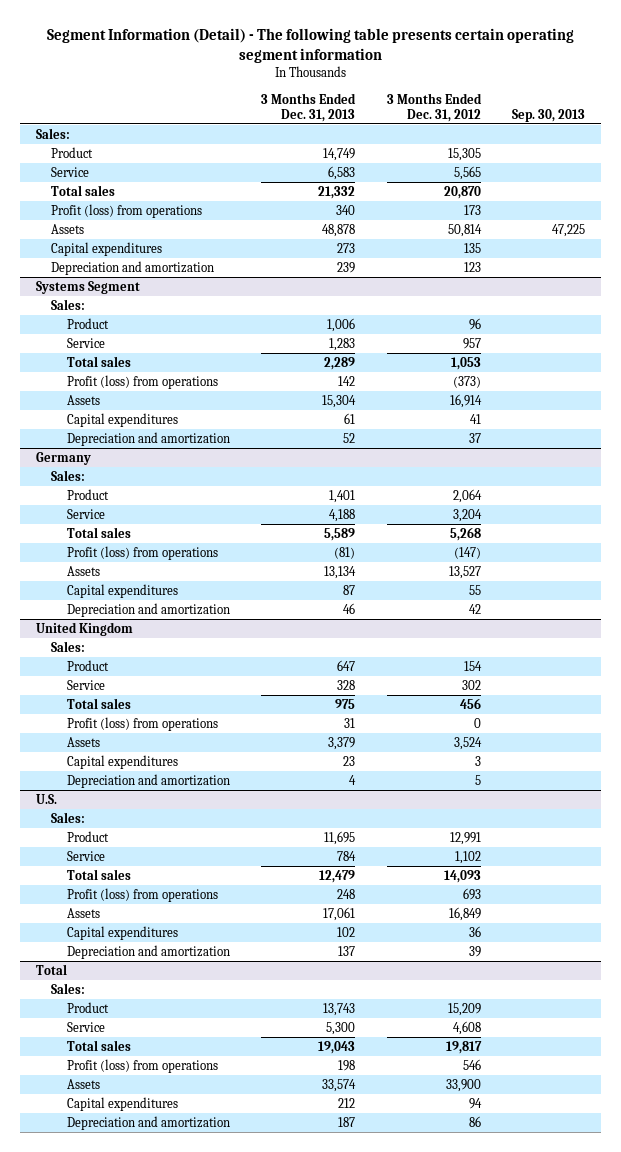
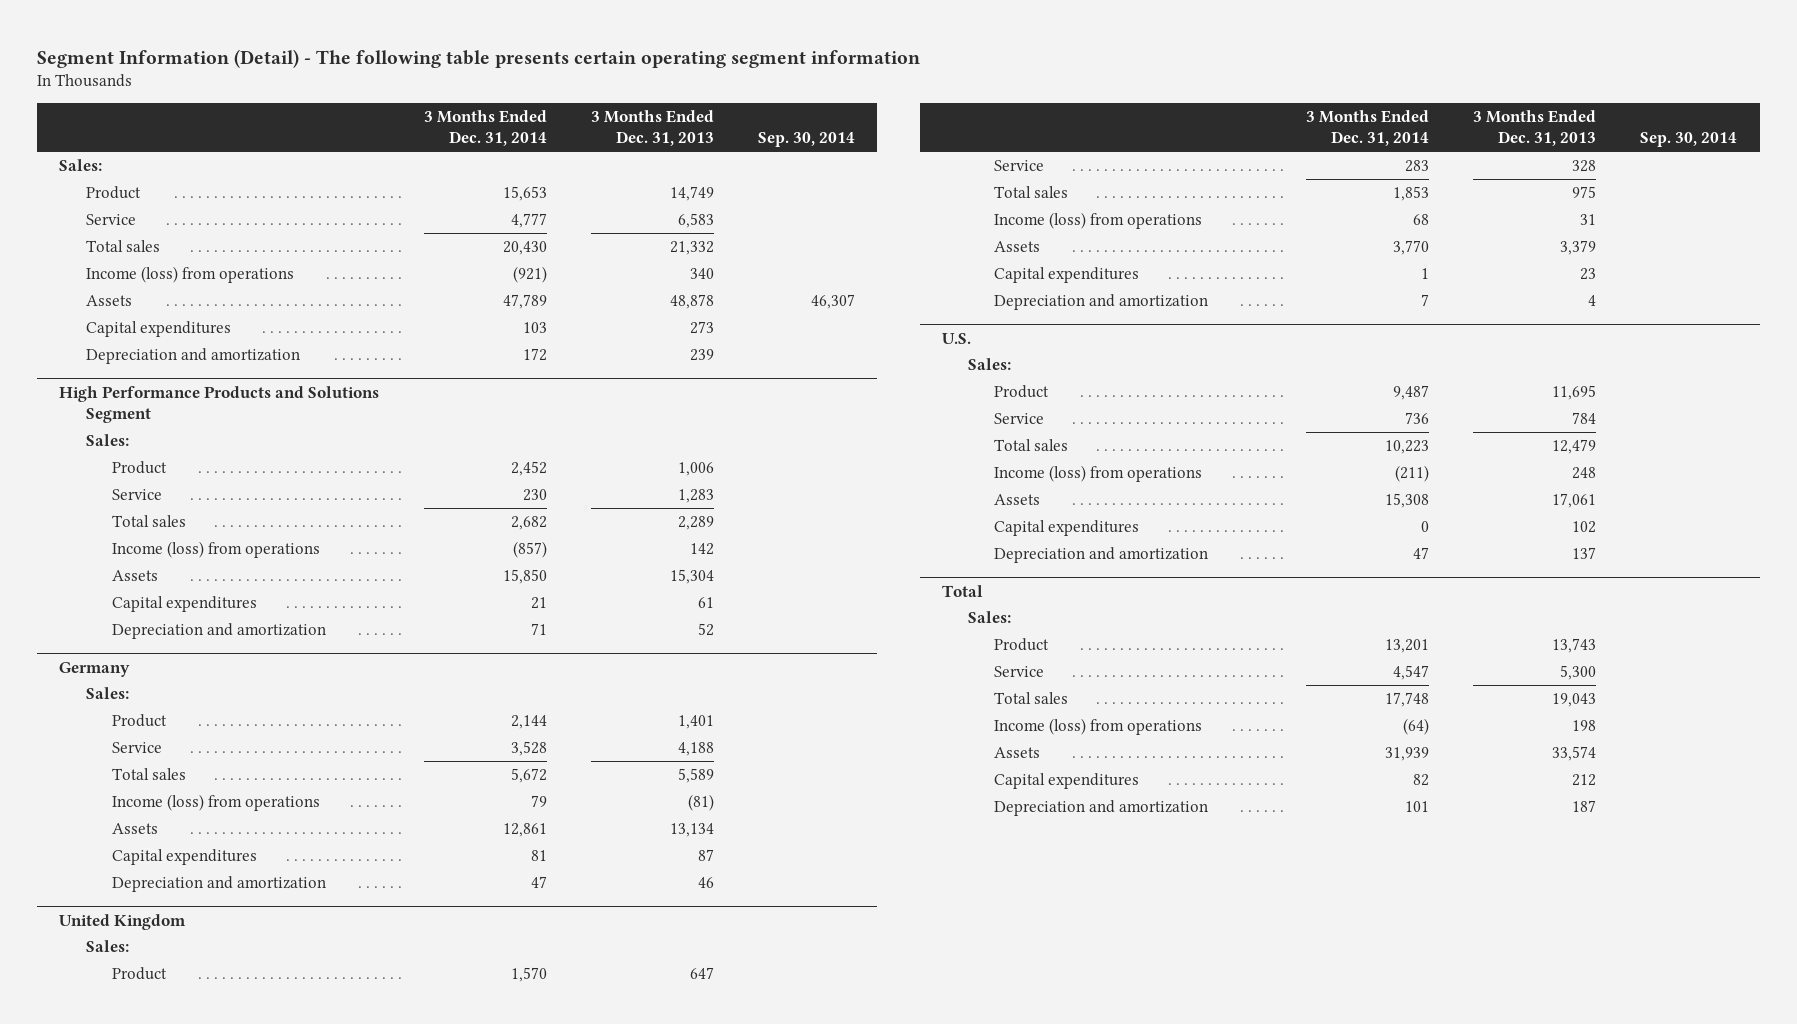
[386,92,482,122] 3 Months Ended Dec. 31, 2012 -> none
[512,108,586,122] Sep. 30, 2013 -> none
none -> [423,109,547,147] 3 Months Ended Dec. 31, 2014
none -> [758,132,856,148] Sep. 30, 2014
[51,203,203,218] Profit (loss) from operations -> [85,265,294,283] Income (loss) from operations
[35,280,140,294] Systems Segment -> none
none -> [59,385,380,423] High Performance Products and Solutions Segment
[67,374,219,389] Profit (loss) from operations -> [111,540,320,558] Income (loss) from operations
[67,545,219,560] Profit (loss) from operations -> [111,793,320,811] Income (loss) from operations
[67,716,219,731] Profit (loss) from operations -> [994,211,1203,229] Income (loss) from operations
[67,887,219,902] Profit (loss) from operations -> [994,464,1203,482] Income (loss) from operations
[67,1058,219,1073] Profit (loss) from operations -> [994,717,1203,735] Income (loss) from operations

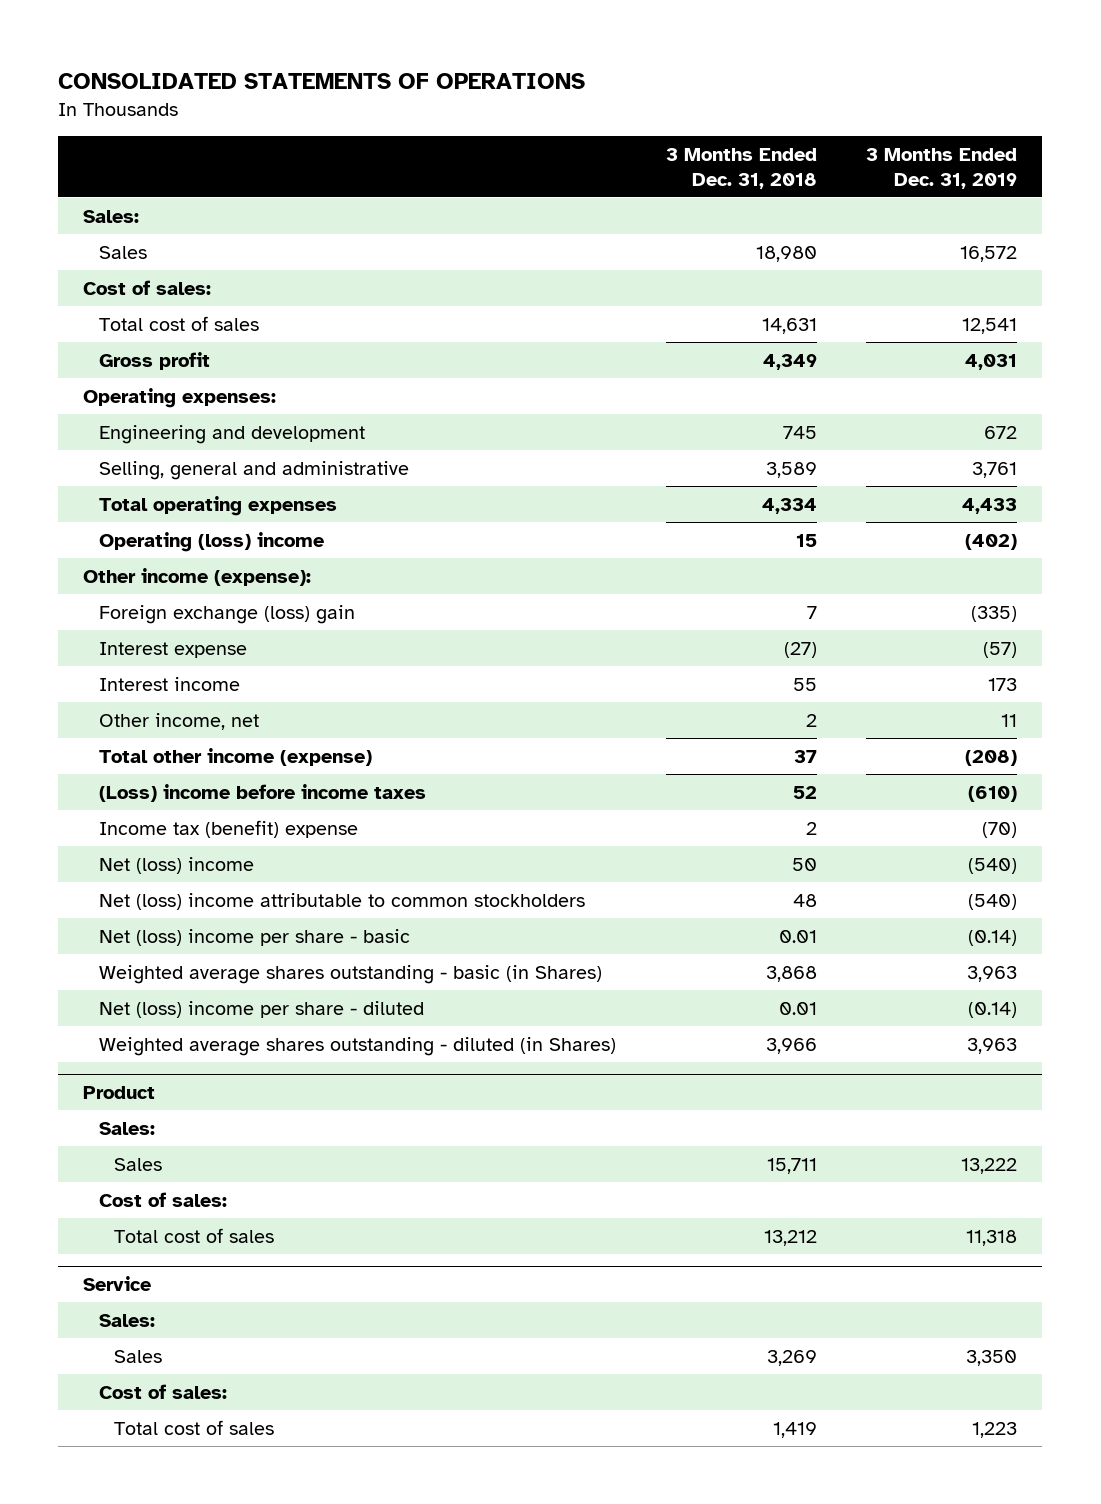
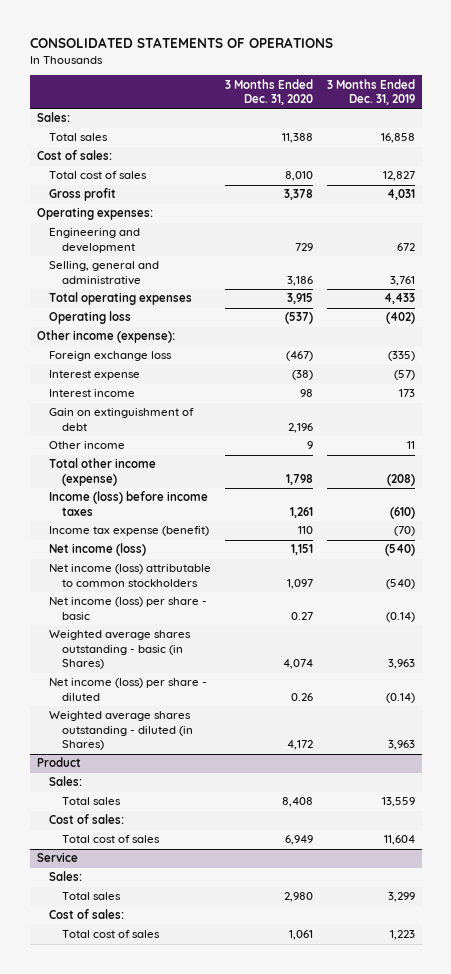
[665,148,817,189] 3 Months Ended Dec. 31, 2018 -> none
none -> [224,78,313,106] 3 Months Ended Dec. 31, 2020
[98,245,147,259] Sales -> [49,133,109,142] Total sales
[960,245,1018,262] 16,572 -> [380,133,415,144] 16,858
[962,317,1018,334] 12,541 -> [382,171,415,182] 12,827
[98,531,324,552] Operating (loss) income -> [49,311,132,325] Operating loss
[98,604,355,624] Foreign exchange (loss) gain -> [49,351,173,362] Foreign exchange loss
none -> [49,408,195,431] Gain on extinguishment of debt
[98,712,259,730] Other income, net -> [49,441,126,450] Other income
[98,783,426,802] (Loss) income before income taxes -> [49,491,209,516] Income (loss) before income taxes
[98,819,358,838] Income tax (benefit) expense -> [49,526,210,537] Income tax expense (benefit)
[98,856,254,874] Net (loss) income -> [49,543,147,557] Net income (loss)
[98,892,585,910] Net (loss) income attributable to common stockholders -> [49,564,212,587] Net income (loss) attributable to common stockholders
[98,928,410,946] Net (loss) income per share - basic -> [49,597,208,620] Net income (loss) per share - basic
[98,1000,424,1018] Net (loss) income per share - diluted -> [49,678,208,701] Net income (loss) per share - diluted
[114,1157,163,1171] Sales -> [61,797,121,806] Total sales
[961,1157,1018,1174] 13,222 -> [381,797,415,808] 13,559
[966,1229,1018,1246] 11,318 -> [383,835,415,846] 11,604
[114,1349,163,1363] Sales -> [61,892,121,901] Total sales
[966,1349,1018,1366] 3,350 -> [387,892,415,903] 3,299

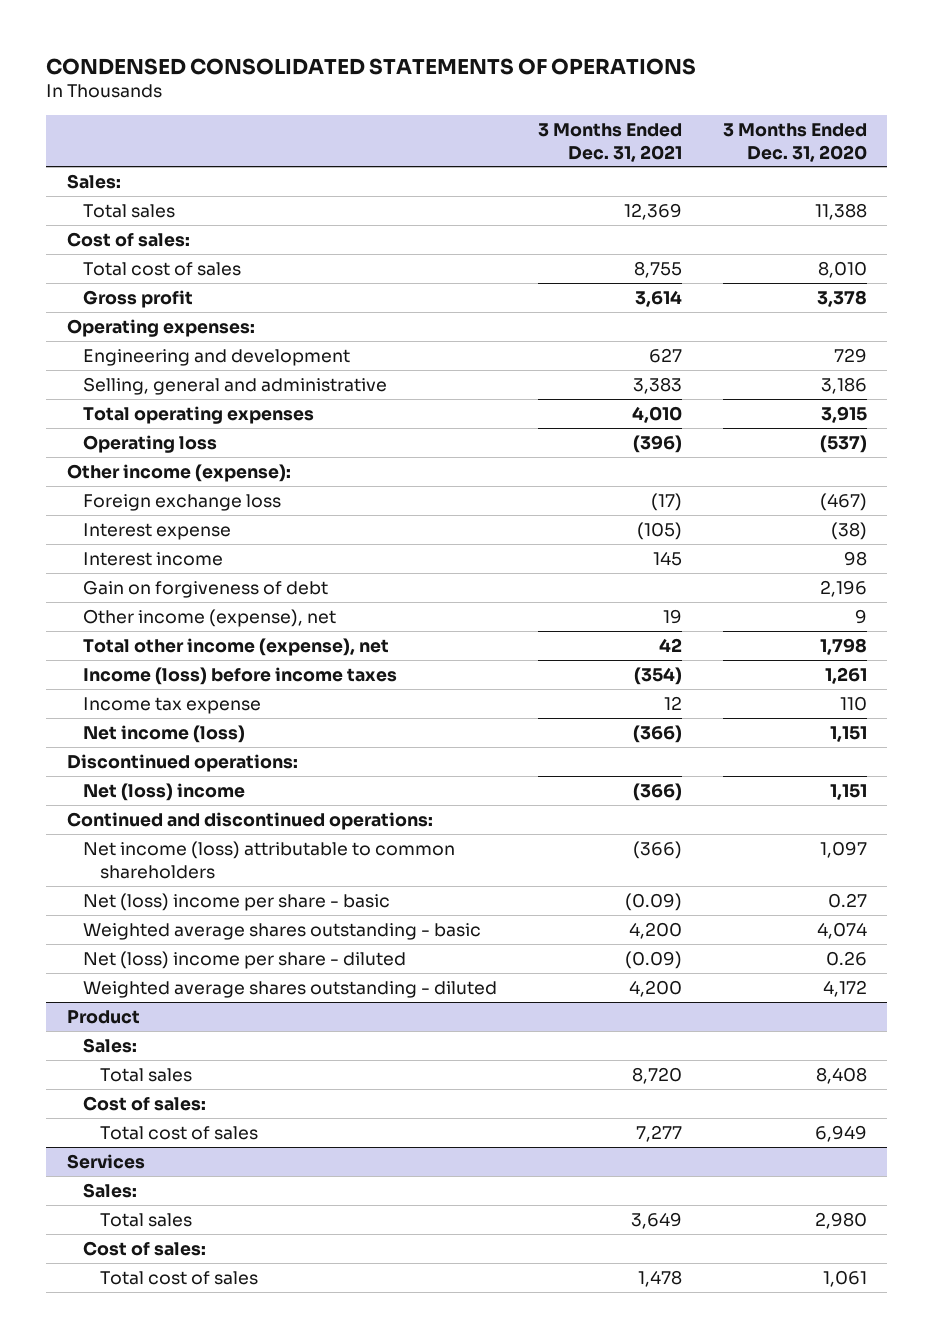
[29,36,333,48] CONSOLIDATED STATEMENTS OF OPERATIONS -> [46,57,697,75] CONDENSED CONSOLIDATED STATEMENTS OF OPERATIONS
[326,78,415,106] 3 Months Ended Dec. 31, 2019 -> none
none -> [537,122,682,162] 3 Months Ended Dec. 31, 2021
[49,408,195,431] Gain on extinguishment of debt -> [83,579,329,598] Gain on forgiveness of debt
[49,441,126,450] Other income -> [83,608,337,627] Other income (expense), net
[49,458,157,486] Total other income (expense) -> [83,637,390,656] Total other income (expense), net
[49,526,210,537] Income tax expense (benefit) -> [83,696,262,714] Income tax expense
none -> [66,753,298,772] Discontinued operations:
none -> [83,782,246,801] Net (loss) income
none -> [66,811,433,830] Continued and discontinued operations:
[49,564,212,587] Net income (loss) attributable to common stockholders -> [83,840,456,879] Net income (loss) attributable to common shareholders
[49,597,208,620] Net income (loss) per share - basic -> [83,892,391,911] Net (loss) income per share - basic
[49,630,192,670] Weighted average shares outstanding - basic (in Shares) -> [83,922,482,940] Weighted average shares outstanding - basic
[49,678,208,701] Net income (loss) per share - diluted -> [83,950,407,969] Net (loss) income per share - diluted
[49,711,193,751] Weighted average shares outstanding - diluted (in Shares) -> [83,980,498,998] Weighted average shares outstanding - diluted
[36,852,78,863] Service -> [66,1153,145,1169] Services

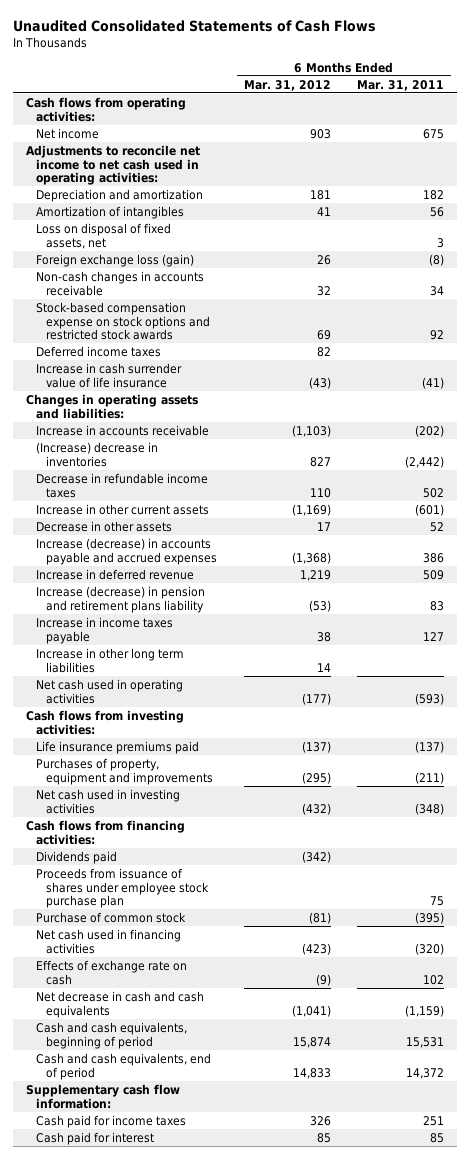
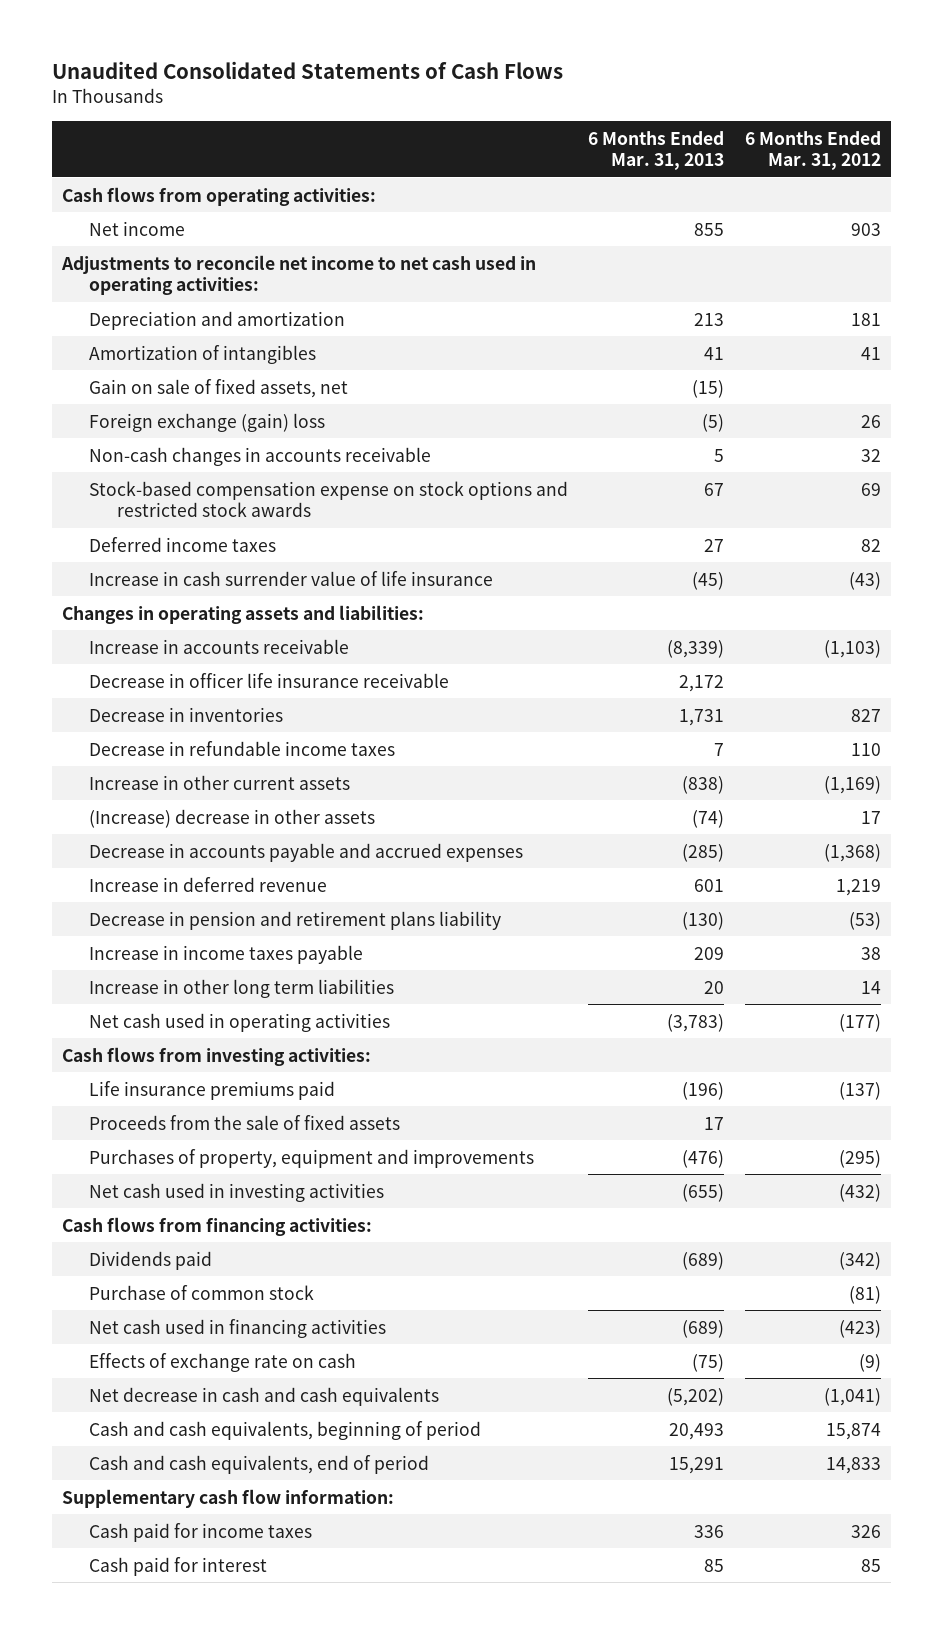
[357,79,445,91] Mar. 31, 2011 -> none
none -> [588,130,725,170] 6 Months Ended Mar. 31, 2013
[36,222,172,249] Loss on disposal of fixed assets, net -> [89,378,349,398] Gain on sale of fixed assets, net
[36,253,195,267] Foreign exchange loss (gain) -> [89,412,326,432] Foreign exchange (gain) loss
none -> [89,672,450,688] Decrease in officer life insurance receivable
[36,441,159,467] (Increase) decrease in inventories -> [89,706,284,722] Decrease in inventories
[36,520,173,532] Decrease in other assets -> [89,808,376,828] (Increase) decrease in other assets
[36,537,218,565] Increase (decrease) in accounts payable and accrued expenses -> [89,842,524,862] Decrease in accounts payable and accrued expenses
[36,585,206,613] Increase (decrease) in pension and retirement plans liability -> [89,910,502,930] Decrease in pension and retirement plans liability
none -> [89,1114,401,1130] Proceeds from the sale of fixed assets
[36,867,210,909] Proceeds from issuance of shares under employee stock purchase plan -> none

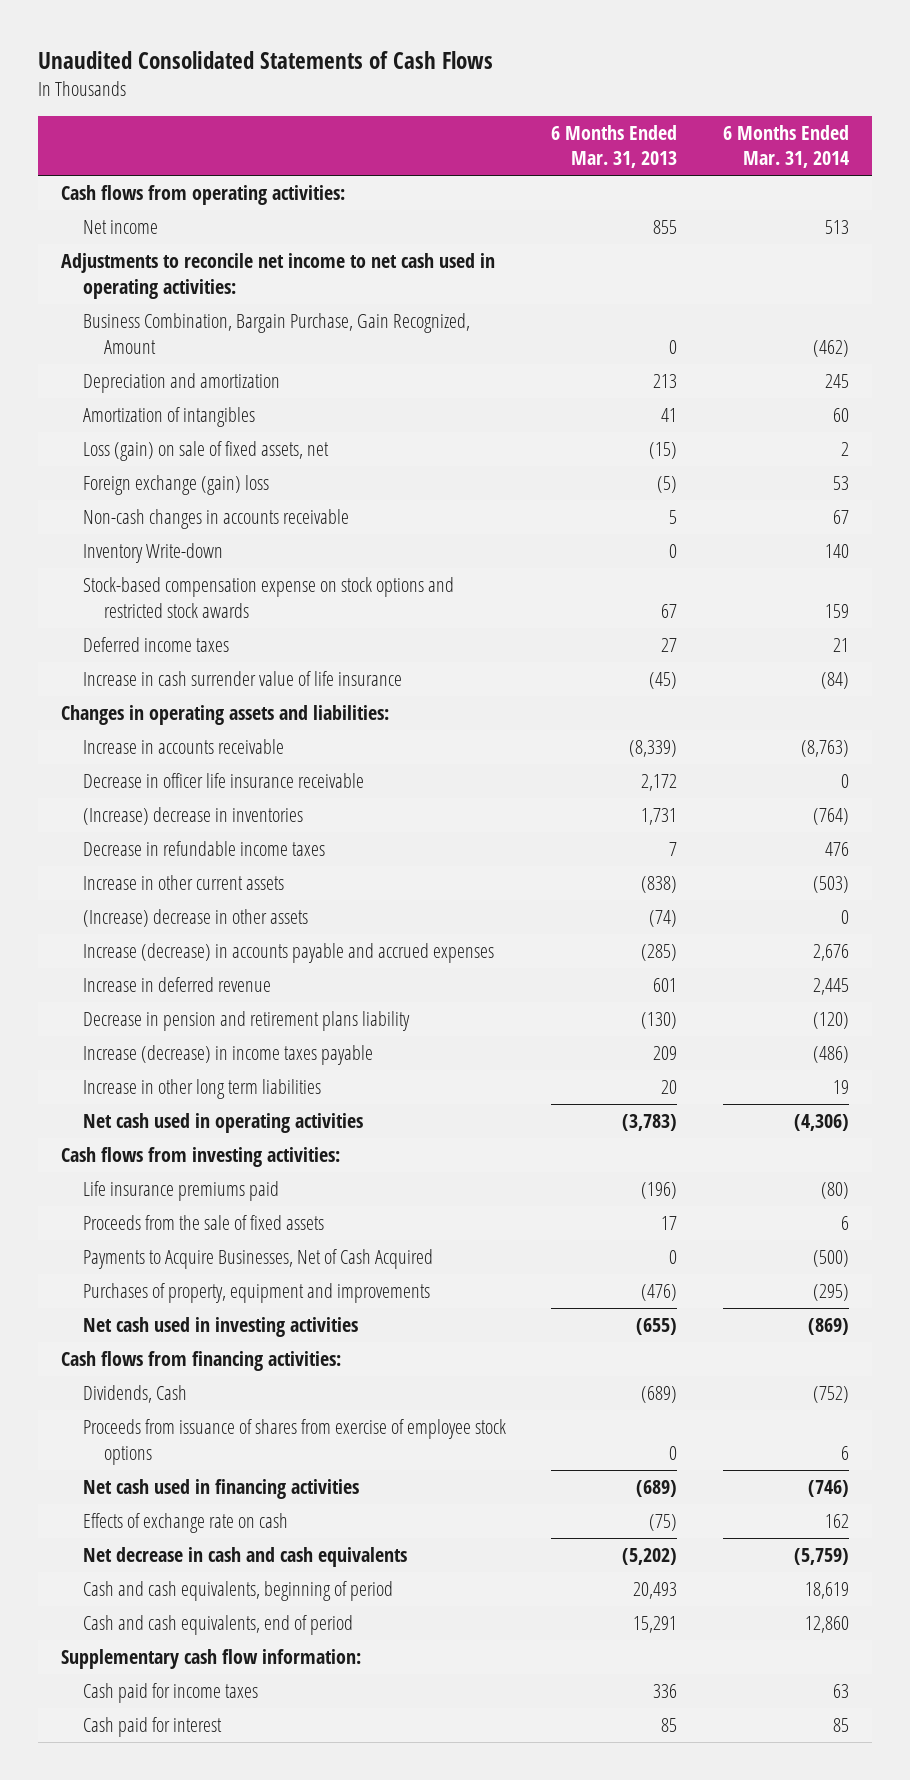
[744,130,881,170] 6 Months Ended Mar. 31, 2012 -> none
none -> [723,124,850,169] 6 Months Ended Mar. 31, 2014
none -> [82,313,470,354] Business Combination, Bargain Purchase, Gain Recognized, Amount
[89,378,349,398] Gain on sale of fixed assets, net -> [82,441,329,462] Loss (gain) on sale of fixed assets, net
none -> [82,543,223,564] Inventory Write-down
[89,706,284,722] Decrease in inventories -> [82,807,303,826] (Increase) decrease in inventories
[89,842,524,862] Decrease in accounts payable and accrued expenses -> [82,943,494,964] Increase (decrease) in accounts payable and accrued expenses
[89,944,364,964] Increase in income taxes payable -> [82,1045,373,1066] Increase (decrease) in income taxes payable
none -> [82,1249,433,1270] Payments to Acquire Businesses, Net of Cash Acquired
[89,1284,315,1300] Purchase of common stock -> none
[89,1250,213,1270] Dividends paid -> [82,1385,187,1404] Dividends, Cash
none -> [82,1419,506,1465] Proceeds from issuance of shares from exercise of employee stock options

